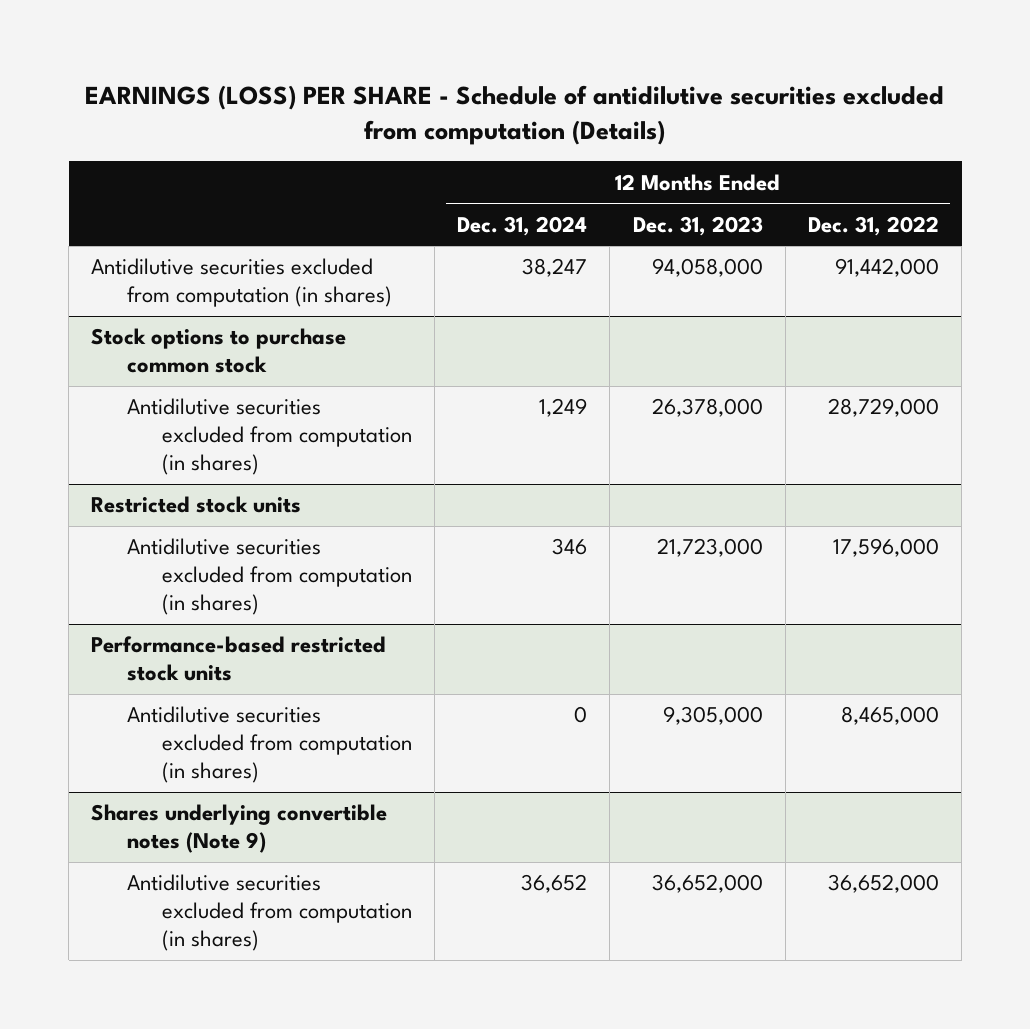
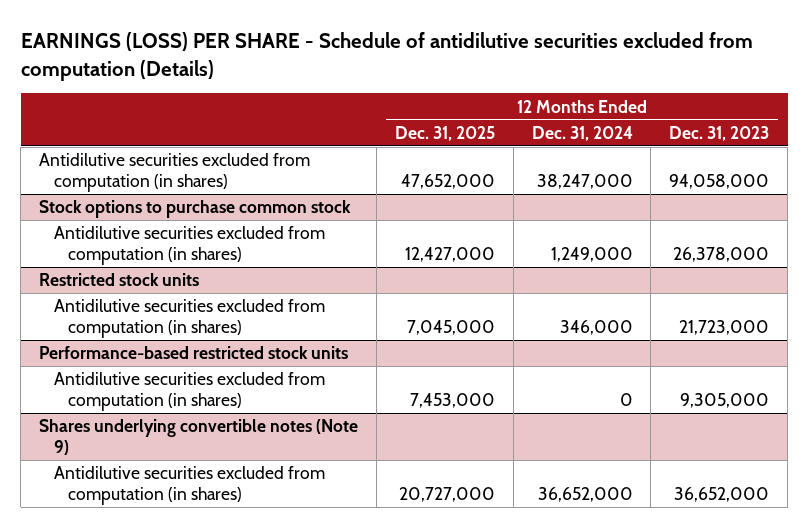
[807,215,939,236] Dec. 31, 2022 -> none
none -> [394,125,495,141] Dec. 31, 2025
[522,258,588,278] 38,247 -> [536,174,633,190] 38,247,000
[539,398,588,418] 1,249 -> [550,247,633,263] 1,249,000
[552,538,588,556] 346 -> [559,320,633,336] 346,000
[521,874,588,894] 36,652 -> [537,487,633,503] 36,652,000

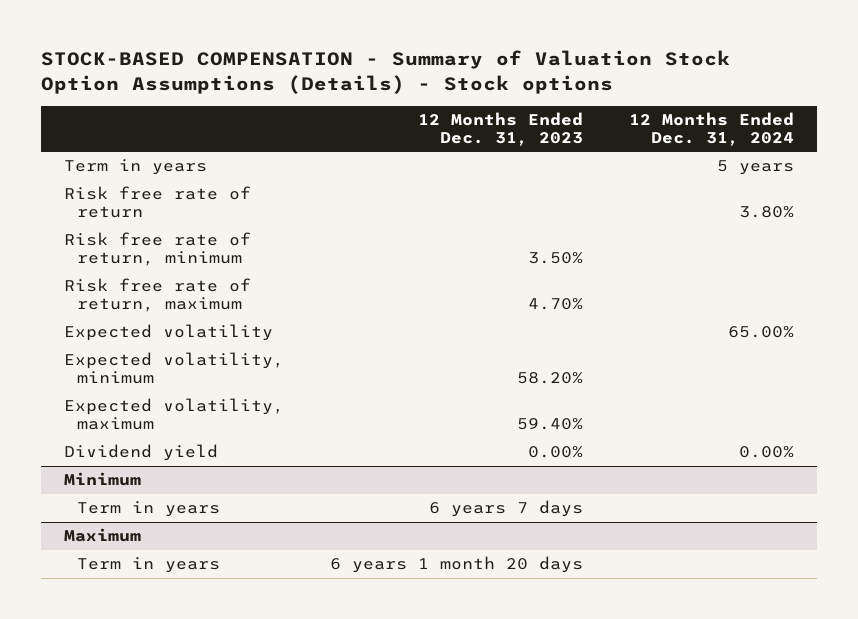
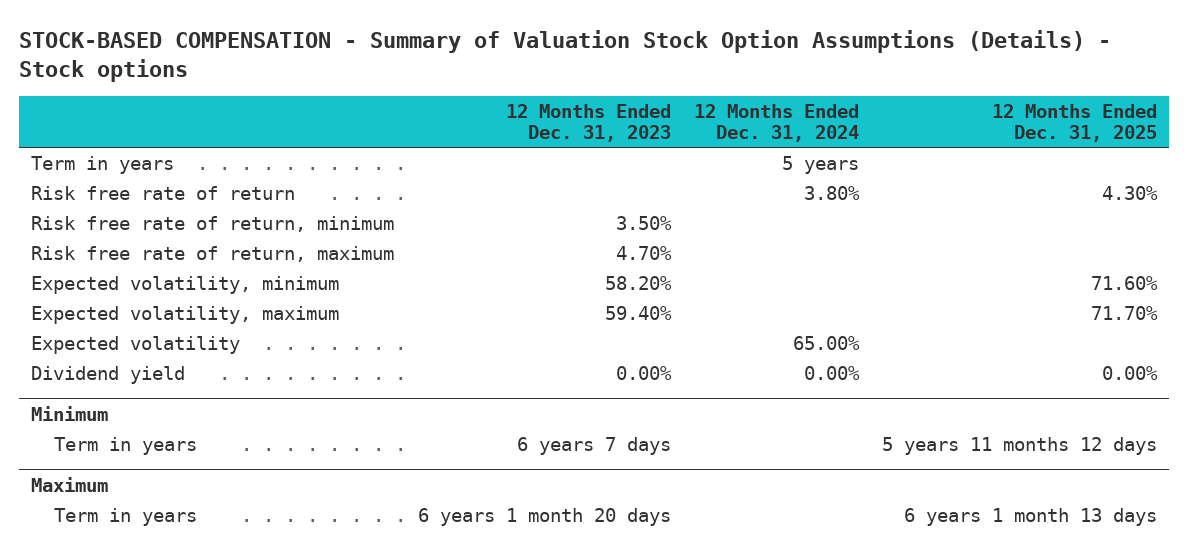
none -> [992,103,1158,143] 12 Months Ended Dec. 31, 2025
[64,324,274,342] Expected volatility -> [31,335,241,354] Expected volatility

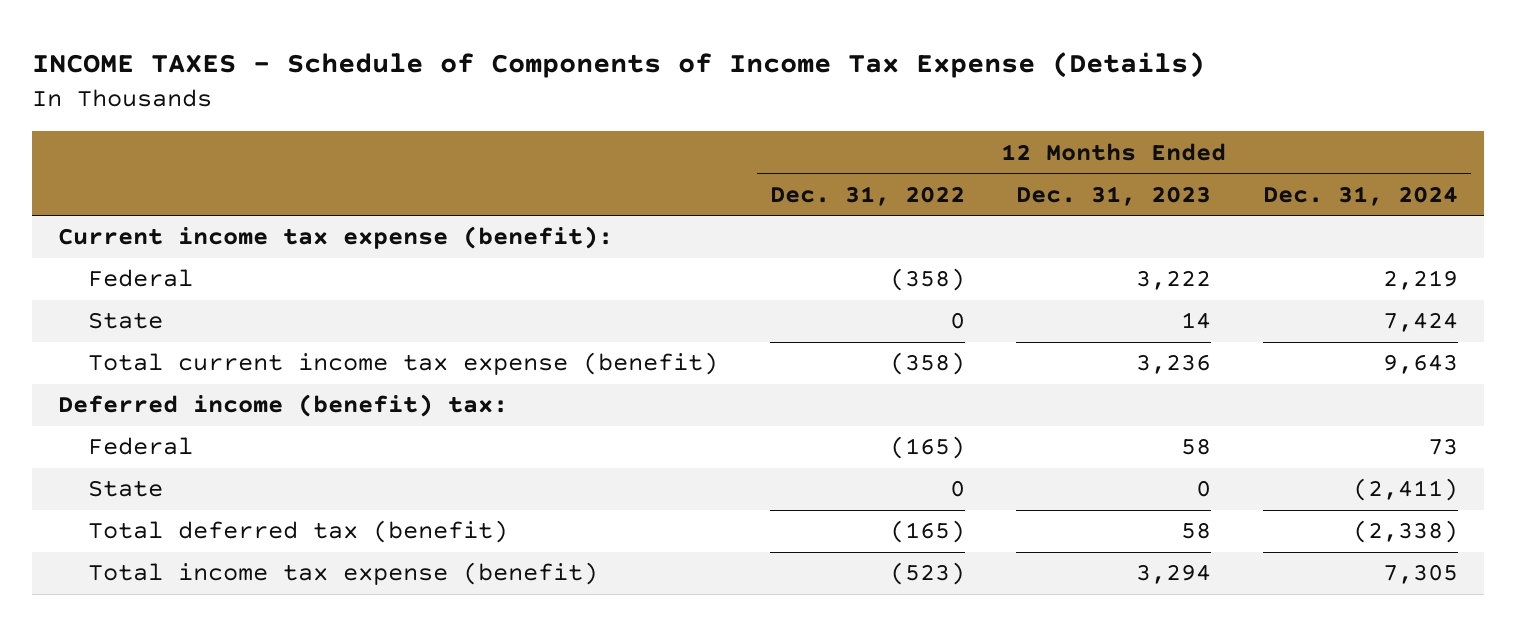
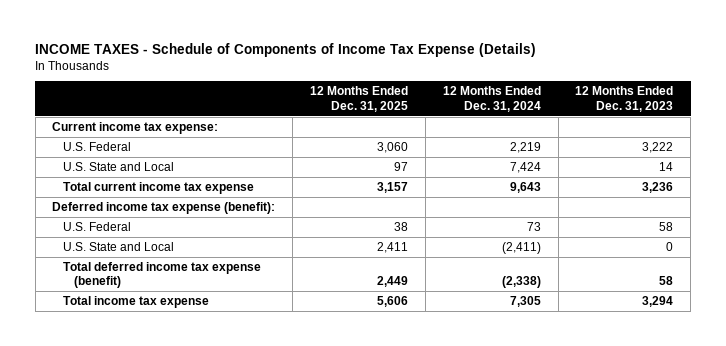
[769,185,965,206] Dec. 31, 2022 -> none
none -> [310,86,409,112] 12 Months Ended Dec. 31, 2025
[58,226,614,250] Current income tax expense (benefit): -> [52,121,219,134] Current income tax expense:
[87,269,193,288] Federal -> [63,141,132,151] U.S. Federal
[87,312,163,330] State -> [63,161,175,171] U.S. State and Local
[87,352,718,376] Total current income tax expense (benefit) -> [63,181,255,194] Total current income tax expense
[58,394,509,418] Deferred income (benefit) tax: -> [52,201,276,214] Deferred income tax expense (benefit):
[87,437,193,456] Federal -> [63,221,132,231] U.S. Federal
[87,480,163,498] State -> [63,241,175,251] U.S. State and Local
[87,520,508,544] Total deferred tax (benefit) -> [63,261,262,289] Total deferred income tax expense (benefit)
[87,562,598,586] Total income tax expense (benefit) -> [63,295,210,308] Total income tax expense

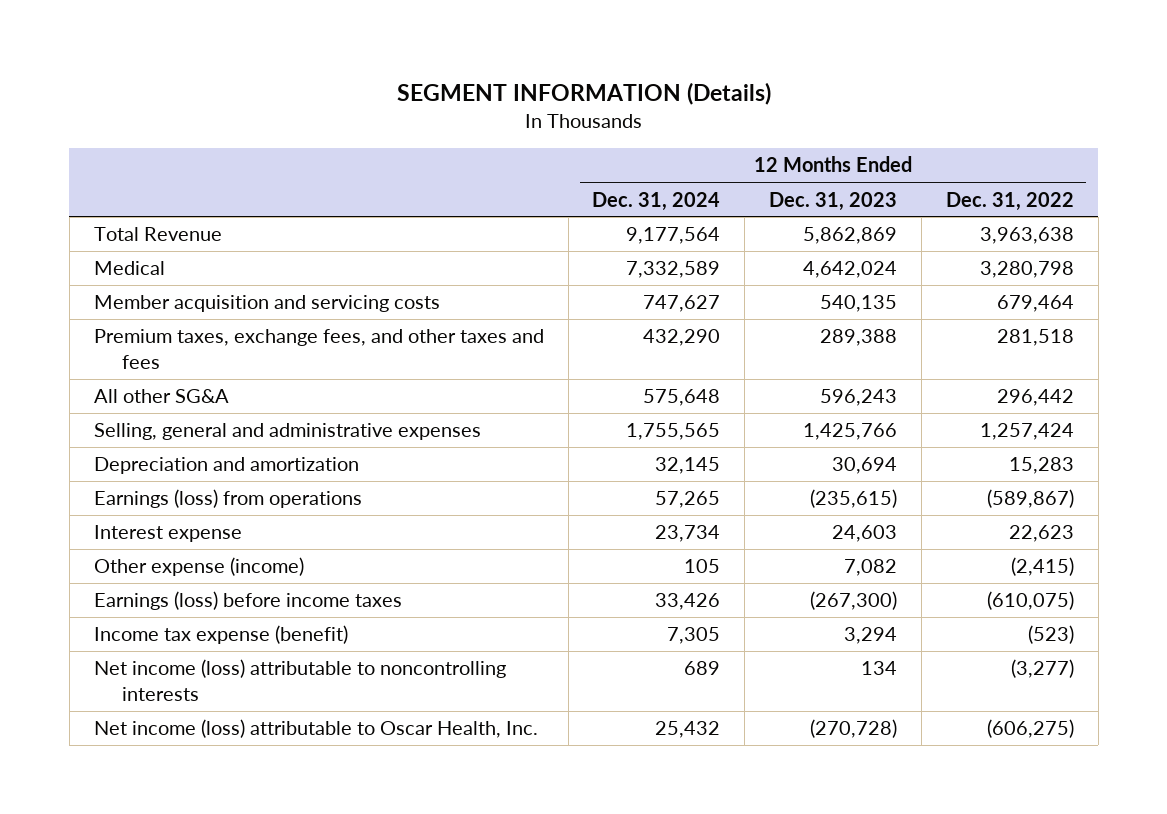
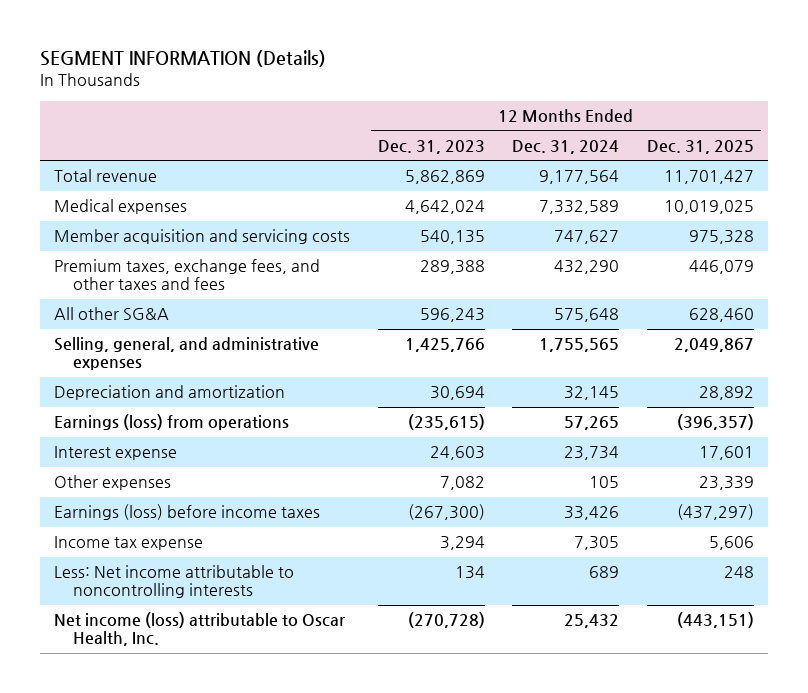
[945,191,1074,211] Dec. 31, 2022 -> none
none -> [647,139,755,154] Dec. 31, 2025
[93,227,222,242] Total Revenue -> [53,169,157,183] Total revenue
[93,261,165,276] Medical -> [53,199,187,215] Medical expenses
[93,423,481,441] Selling, general and administrative expenses -> [53,337,319,371] Selling, general, and administrative expenses
[93,557,304,577] Other expense (income) -> [53,475,171,491] Other expenses
[93,625,348,645] Income tax expense (benefit) -> [53,536,203,551] Income tax expense
[93,659,506,702] Net income (loss) attributable to noncontrolling interests -> [53,565,294,599] Less: Net income attributable to noncontrolling interests

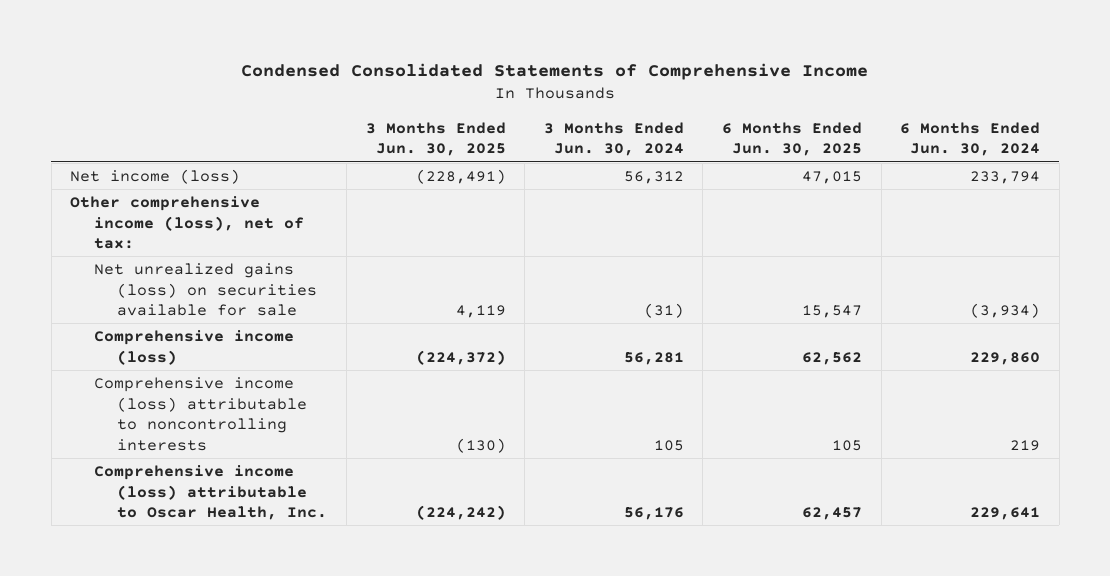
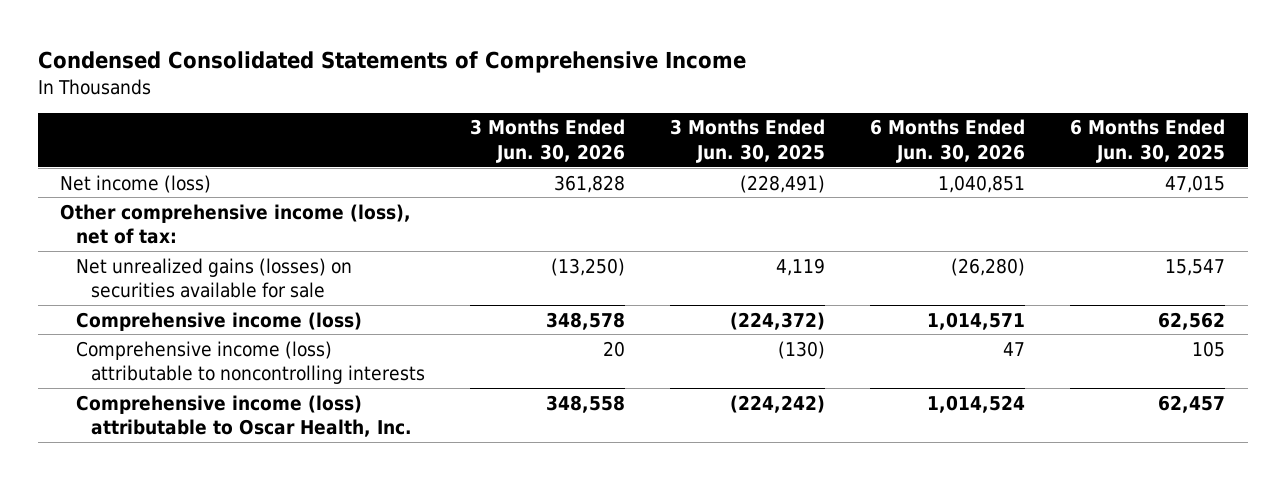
[543,121,684,157] 3 Months Ended Jun. 30, 2024 -> none
[900,121,1041,157] 6 Months Ended Jun. 30, 2024 -> none
none -> [469,119,625,163] 3 Months Ended Jun. 30, 2026
none -> [870,119,1026,163] 6 Months Ended Jun. 30, 2026
[93,262,318,317] Net unrealized gains (loss) on securities available for sale -> [75,257,352,299] Net unrealized gains (losses) on securities available for sale

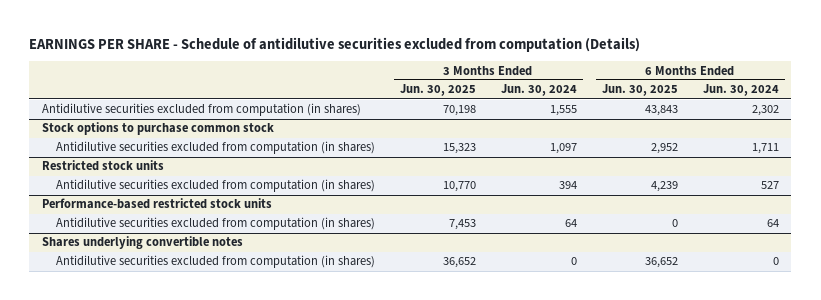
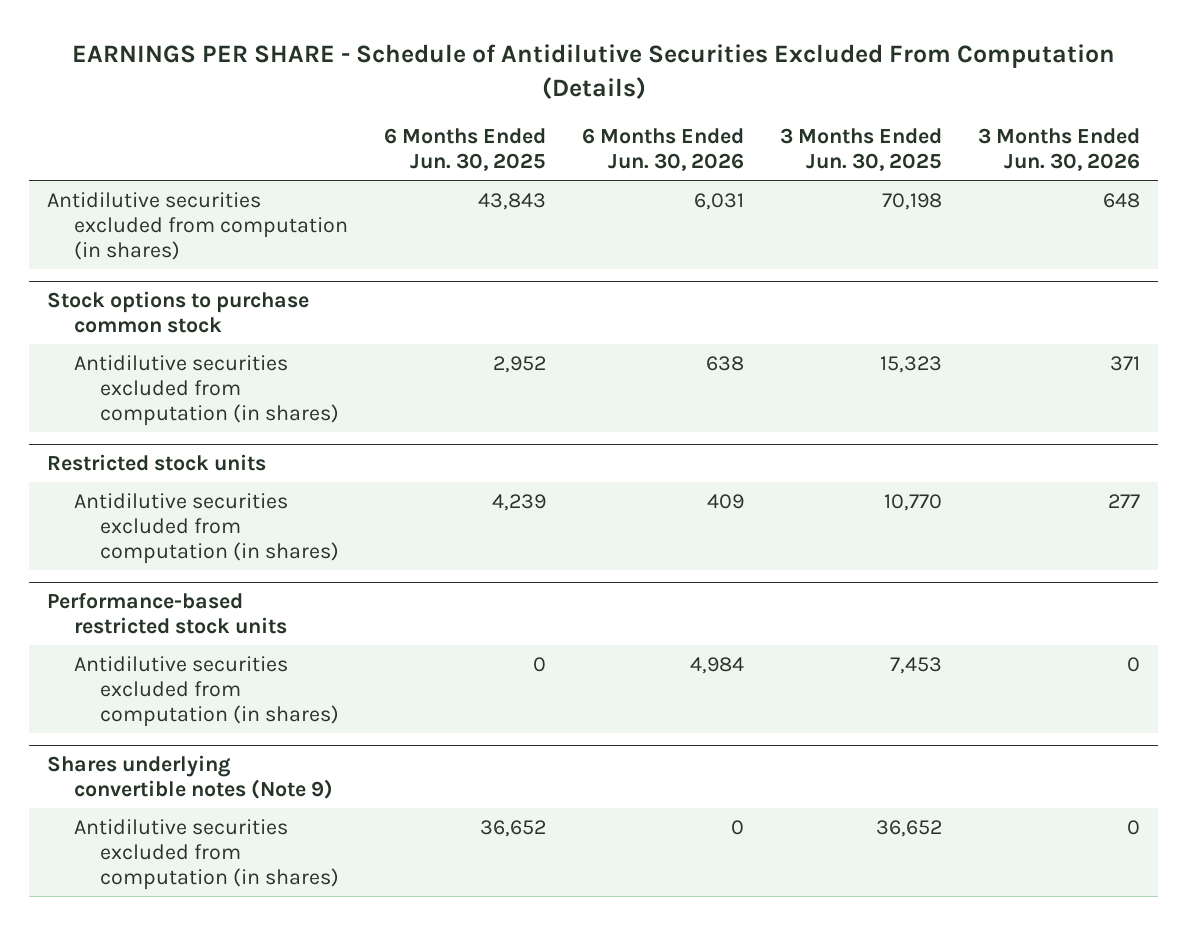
[29,36,641,52] EARNINGS PER SHARE - Schedule of antidilutive securities excluded from computation (Details) -> [71,44,1115,99] EARNINGS PER SHARE - Schedule of Antidilutive Securities Excluded From Computation (Details)
[500,84,577,97] Jun. 30, 2024 -> none
[702,84,779,97] Jun. 30, 2024 -> none
none -> [582,128,745,172] 6 Months Ended Jun. 30, 2026
none -> [978,128,1141,172] 3 Months Ended Jun. 30, 2026
[41,236,243,250] Shares underlying convertible notes -> [47,755,333,800] Shares underlying convertible notes (Note 9)

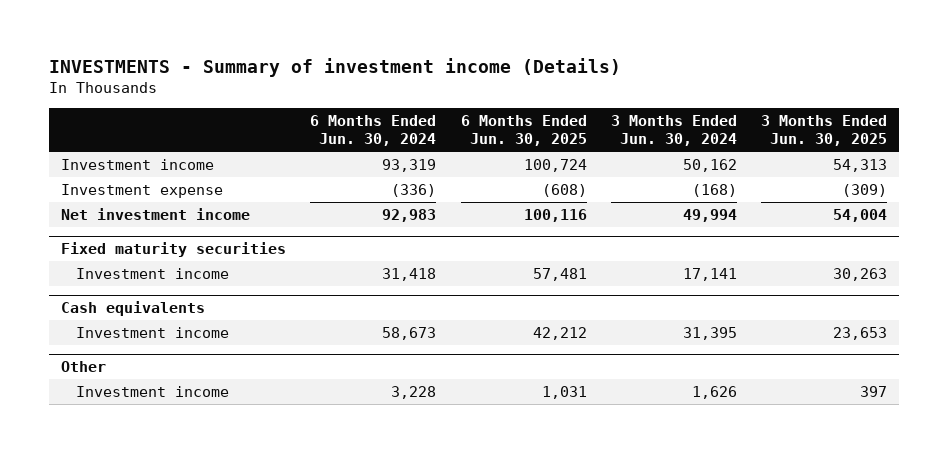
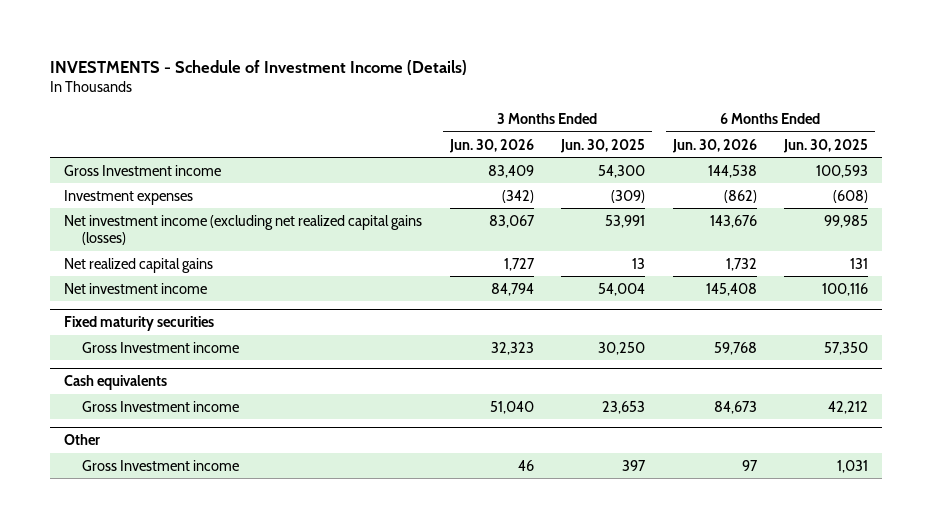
[49,57,622,77] INVESTMENTS - Summary of investment income (Details) -> [50,59,468,75] INVESTMENTS - Schedule of Investment Income (Details)
[310,115,437,147] 6 Months Ended Jun. 30, 2024 -> none
[610,115,737,147] 3 Months Ended Jun. 30, 2024 -> none
none -> [448,138,534,153] Jun. 30, 2026
none -> [671,138,757,153] Jun. 30, 2026
[61,158,215,170] Investment income -> [64,164,222,176] Gross Investment income
[523,158,587,172] 100,724 -> [816,164,869,178] 100,593
[832,158,887,172] 54,313 -> [598,164,646,178] 54,300
[61,183,224,198] Investment expense -> [64,189,194,205] Investment expenses
none -> [64,214,423,246] Net investment income (excluding net realized capital gains (losses)
none -> [64,257,214,273] Net realized capital gains
[76,267,230,279] Investment income -> [82,341,240,353] Gross Investment income
[532,267,587,281] 57,481 -> [824,341,869,355] 57,350
[832,267,887,281] 30,263 -> [598,341,646,355] 30,250
[76,326,230,338] Investment income -> [82,400,240,412] Gross Investment income
[76,385,230,397] Investment income -> [82,459,240,471] Gross Investment income

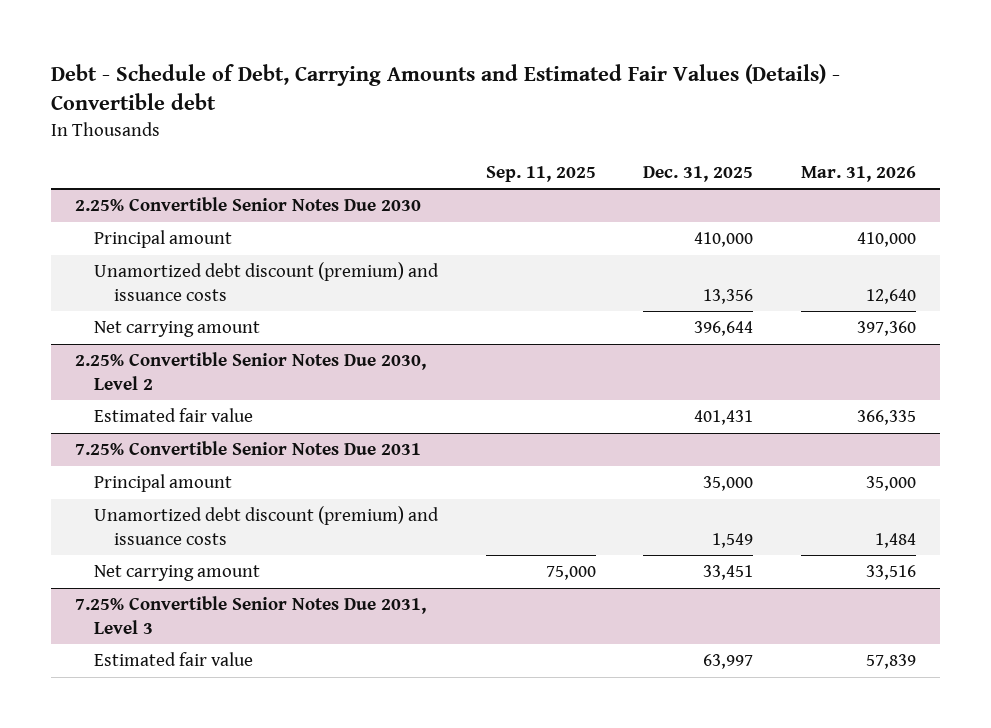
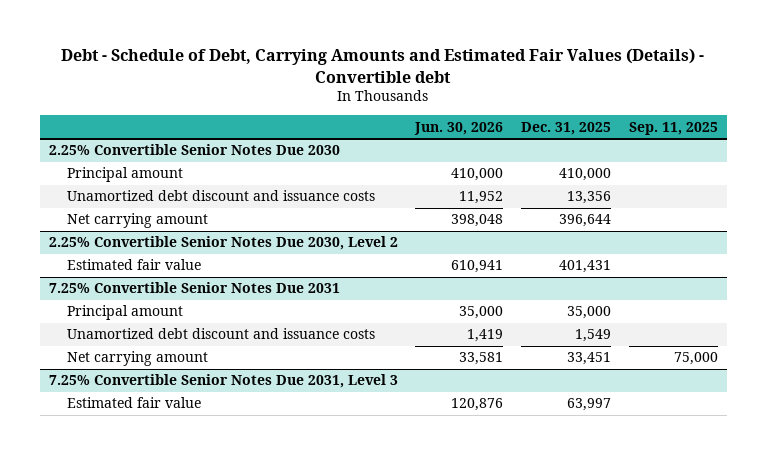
[801,165,917,182] Mar. 31, 2026 -> none
none -> [414,121,504,135] Jun. 30, 2026
[94,262,440,301] Unamortized debt discount (premium) and issuance costs -> [67,190,376,202] Unamortized debt discount and issuance costs
[94,506,440,545] Unamortized debt discount (premium) and issuance costs -> [67,328,376,340] Unamortized debt discount and issuance costs

